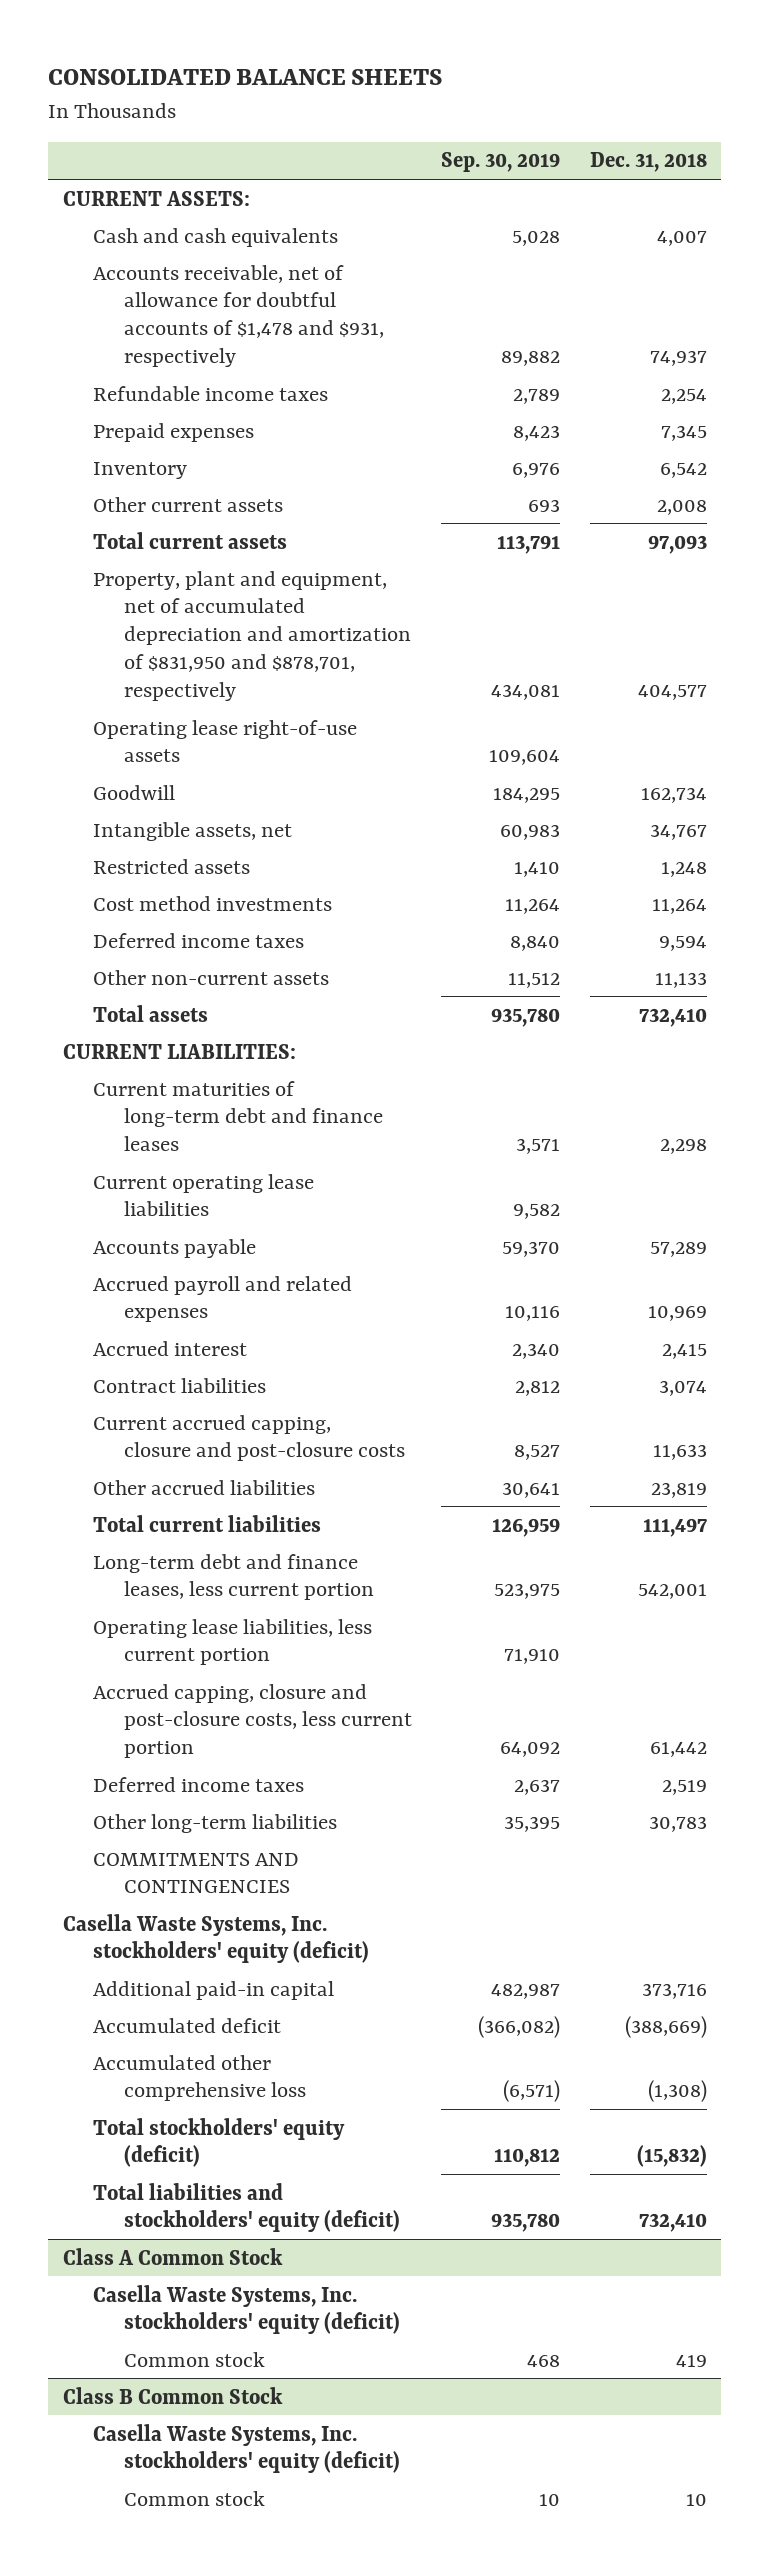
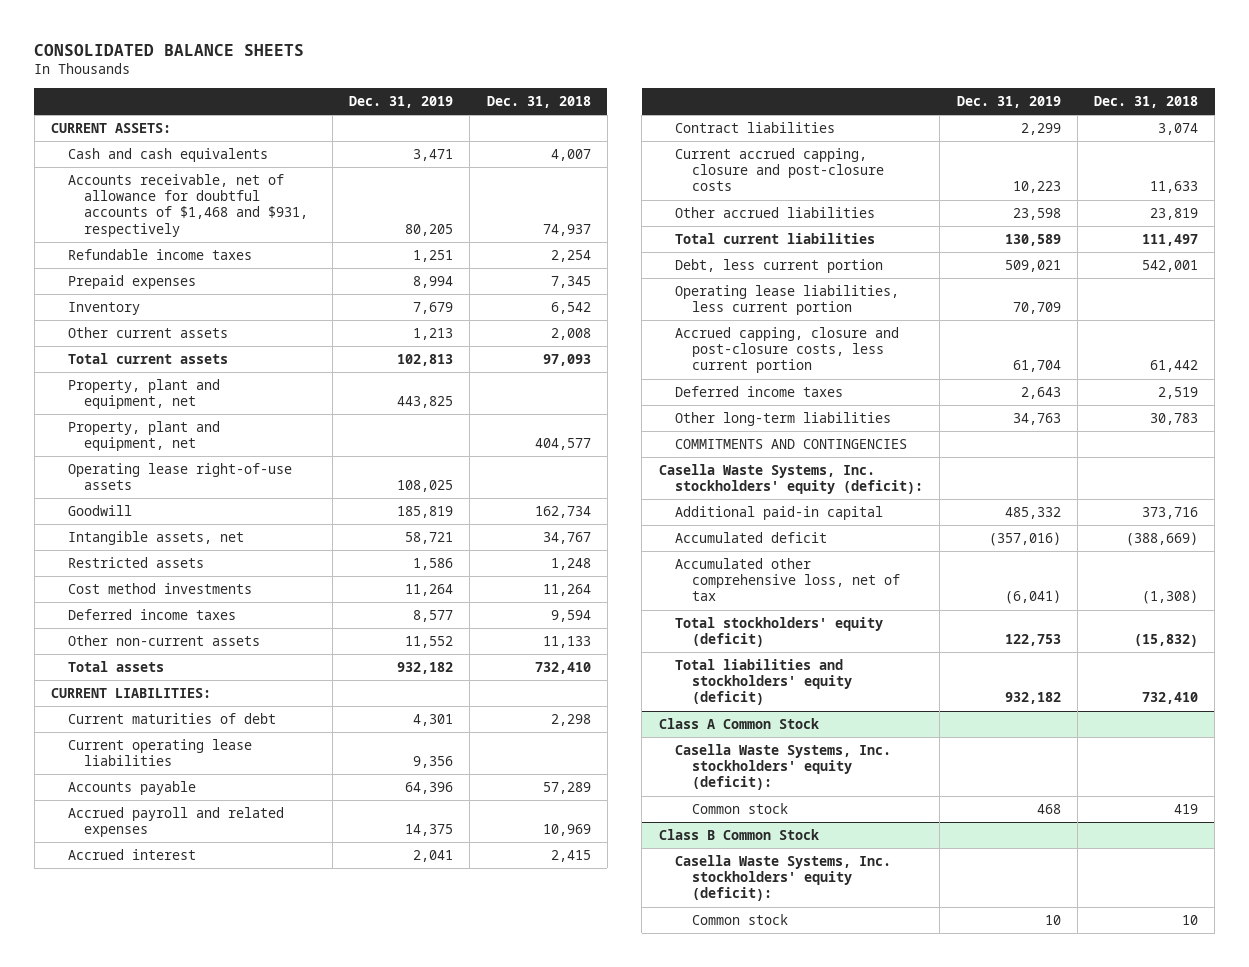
[441,152,561,173] Sep. 30, 2019 -> none
none -> [349,96,454,109] Dec. 31, 2019
[93,264,384,368] Accounts receivable, net of allowance for doubtful accounts of $1,478 and $931, respectively -> [67,174,309,237] Accounts receivable, net of allowance for doubtful accounts of $1,468 and $931, respectively
none -> [67,379,220,410] Property, plant and equipment, net
[93,570,411,701] Property, plant and equipment, net of accumulated depreciation and amortization of $831,950 and $878,701, respectively -> [67,421,220,452] Property, plant and equipment, net
[93,1080,383,1152] Current maturities of long-term debt and finance leases -> [67,713,276,725] Current maturities of debt
[93,1553,374,1601] Long-term debt and finance leases, less current portion -> [675,259,884,274] Debt, less current portion
[62,1913,370,1964] Casella Waste Systems, Inc. stockholders' equity (deficit) -> [658,464,924,495] Casella Waste Systems, Inc. stockholders' equity (deficit):
[93,2054,306,2102] Accumulated other comprehensive loss -> [675,558,900,602] Accumulated other comprehensive loss, net of tax
[93,2284,400,2335] Casella Waste Systems, Inc. stockholders' equity (deficit) -> [675,744,892,791] Casella Waste Systems, Inc. stockholders' equity (deficit):
[93,2423,400,2474] Casella Waste Systems, Inc. stockholders' equity (deficit) -> [675,855,892,902] Casella Waste Systems, Inc. stockholders' equity (deficit):

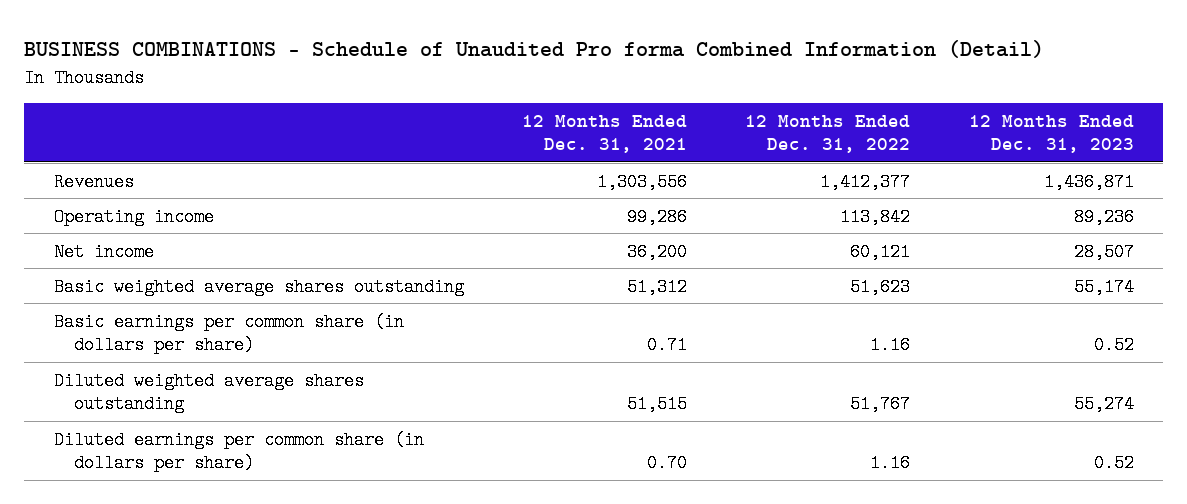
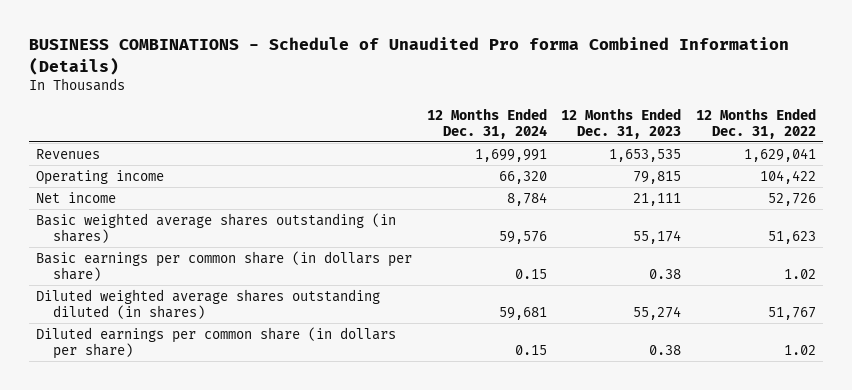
[24,39,1045,58] BUSINESS COMBINATIONS - Schedule of Unaudited Pro forma Combined Information (Detail) -> [29,37,790,75] BUSINESS COMBINATIONS - Schedule of Unaudited Pro forma Combined Information (Details)
[522,114,688,154] 12 Months Ended Dec. 31, 2021 -> none
none -> [426,107,547,139] 12 Months Ended Dec. 31, 2024
[820,172,911,191] 1,412,377 -> [743,147,816,162] 1,629,041
[1043,172,1134,191] 1,436,871 -> [609,148,682,162] 1,653,535
[840,207,911,226] 113,842 -> [759,169,816,184] 104,422
[1073,207,1134,226] 89,236 -> [633,170,682,184] 79,815
[850,242,911,261] 60,121 -> [767,192,816,206] 52,726
[1073,242,1134,261] 28,507 -> [633,192,682,206] 21,111
[53,277,464,296] Basic weighted average shares outstanding -> [36,212,397,243] Basic weighted average shares outstanding (in shares)
[870,336,911,355] 1.16 -> [783,268,816,279] 1.02
[1093,336,1134,355] 0.52 -> [649,268,682,279] 0.38
[53,371,364,414] Diluted weighted average shares outstanding -> [36,288,381,319] Diluted weighted average shares outstanding diluted (in shares)
[870,454,911,473] 1.16 -> [783,344,816,355] 1.02
[1093,454,1134,473] 0.52 -> [649,344,682,355] 0.38

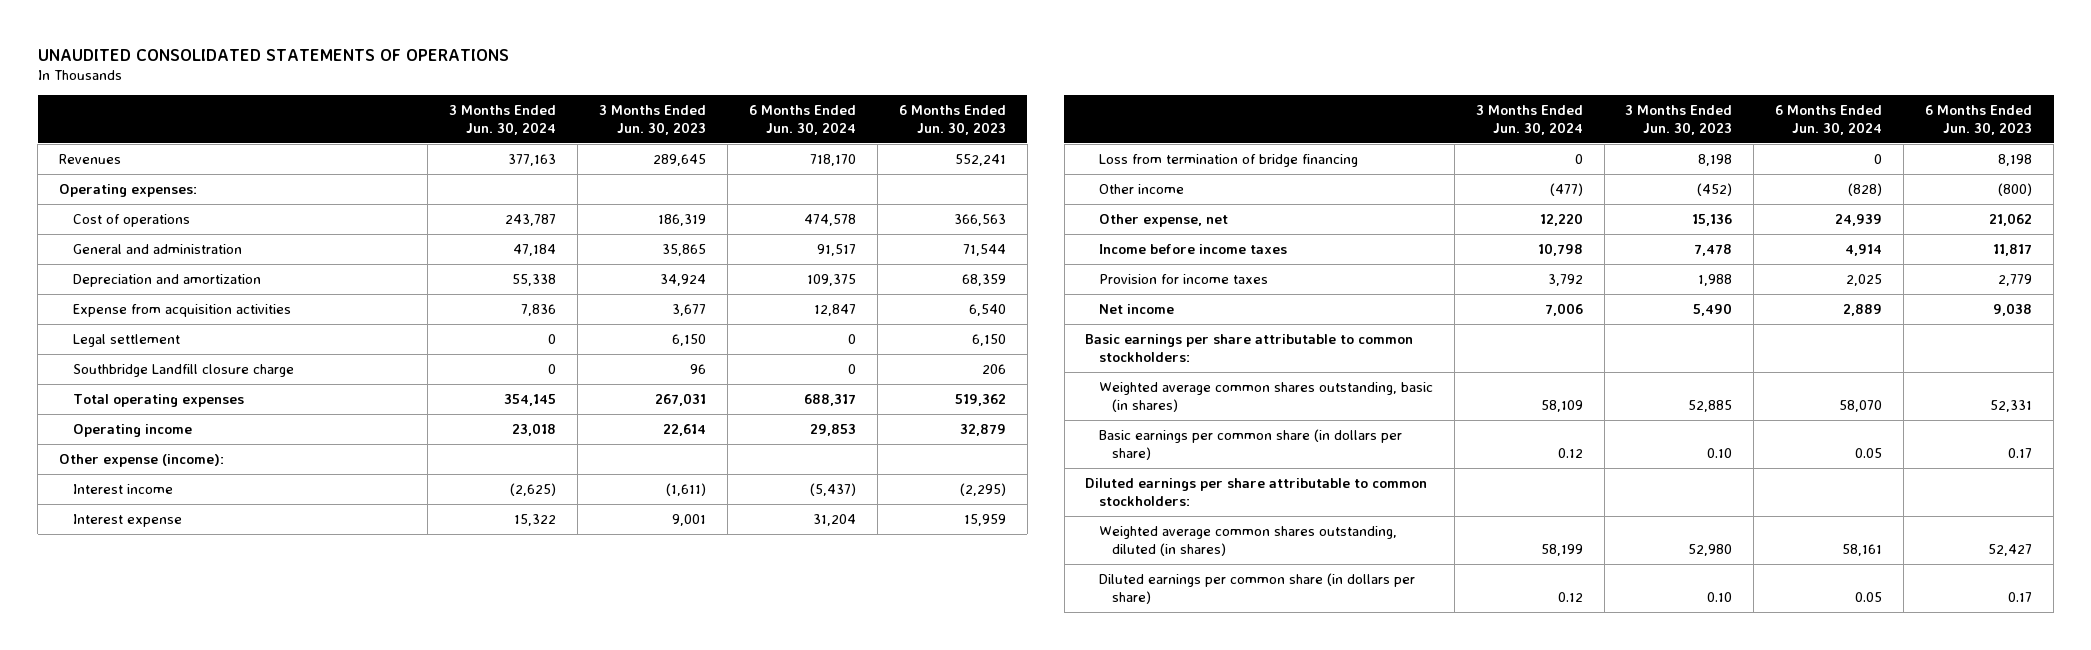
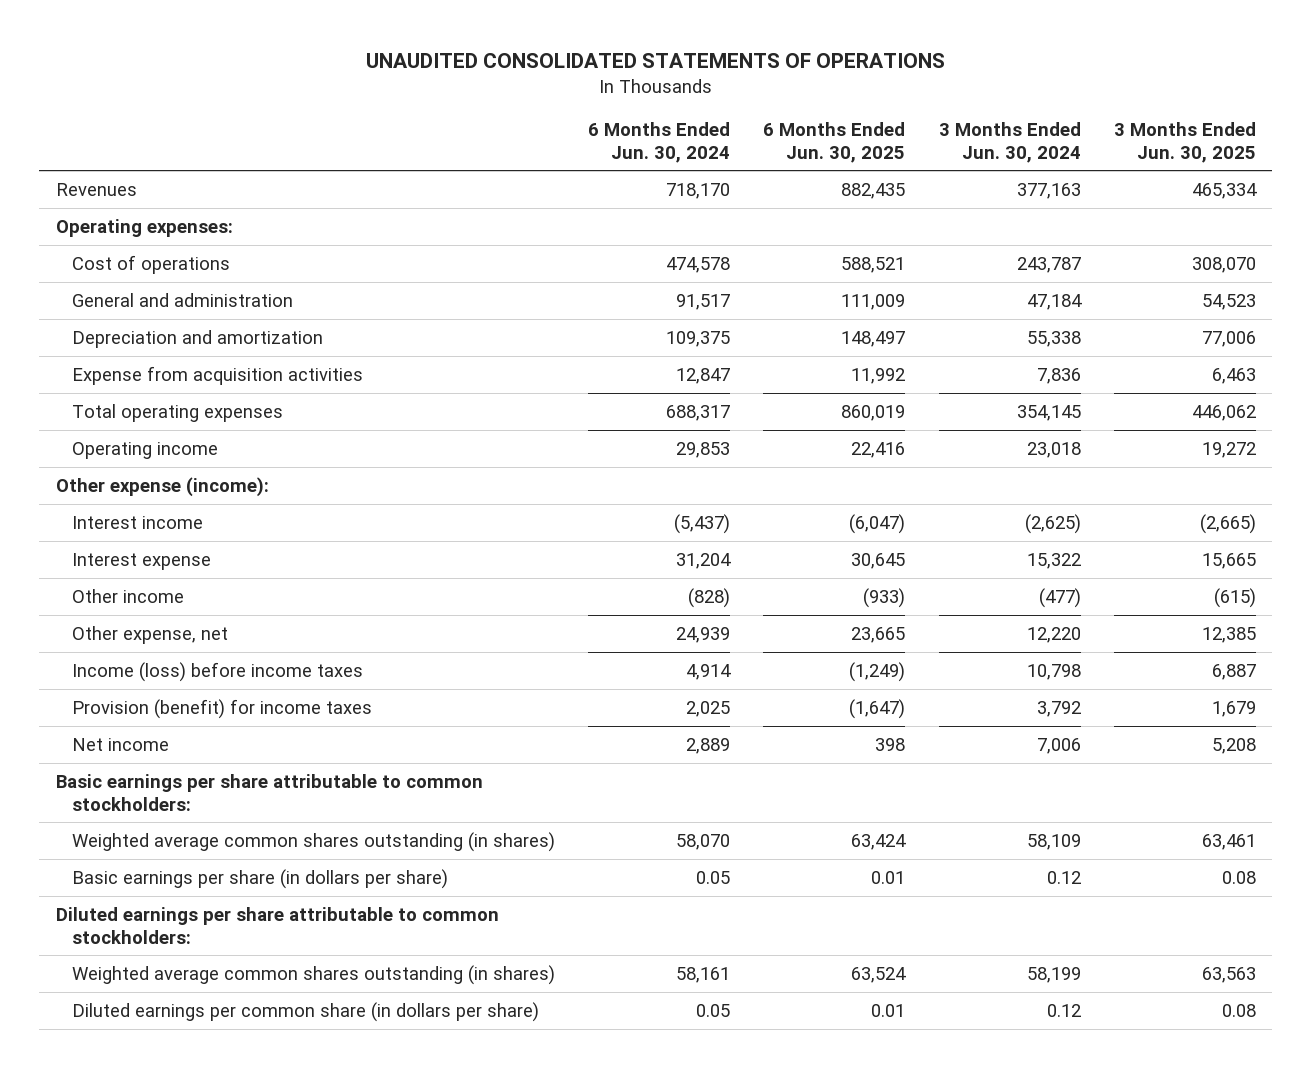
[599,104,707,135] 3 Months Ended Jun. 30, 2023 -> none
[898,104,1006,135] 6 Months Ended Jun. 30, 2023 -> none
none -> [763,121,906,163] 6 Months Ended Jun. 30, 2025
none -> [1113,121,1256,163] 3 Months Ended Jun. 30, 2025
[72,333,180,347] Legal settlement -> none
[72,363,294,377] Southbridge Landfill closure charge -> none
[1098,153,1358,167] Loss from termination of bridge financing -> none
[1098,243,1287,254] Income before income taxes -> [72,661,364,682] Income (loss) before income taxes
[1098,273,1268,284] Provision for income taxes -> [72,698,373,719] Provision (benefit) for income taxes
[1098,381,1433,412] Weighted average common shares outstanding, basic (in shares) -> [72,831,556,852] Weighted average common shares outstanding (in shares)
[1098,428,1402,460] Basic earnings per common share (in dollars per share) -> [72,868,449,889] Basic earnings per share (in dollars per share)
[1098,525,1397,556] Weighted average common shares outstanding, diluted (in shares) -> [72,964,556,985] Weighted average common shares outstanding (in shares)

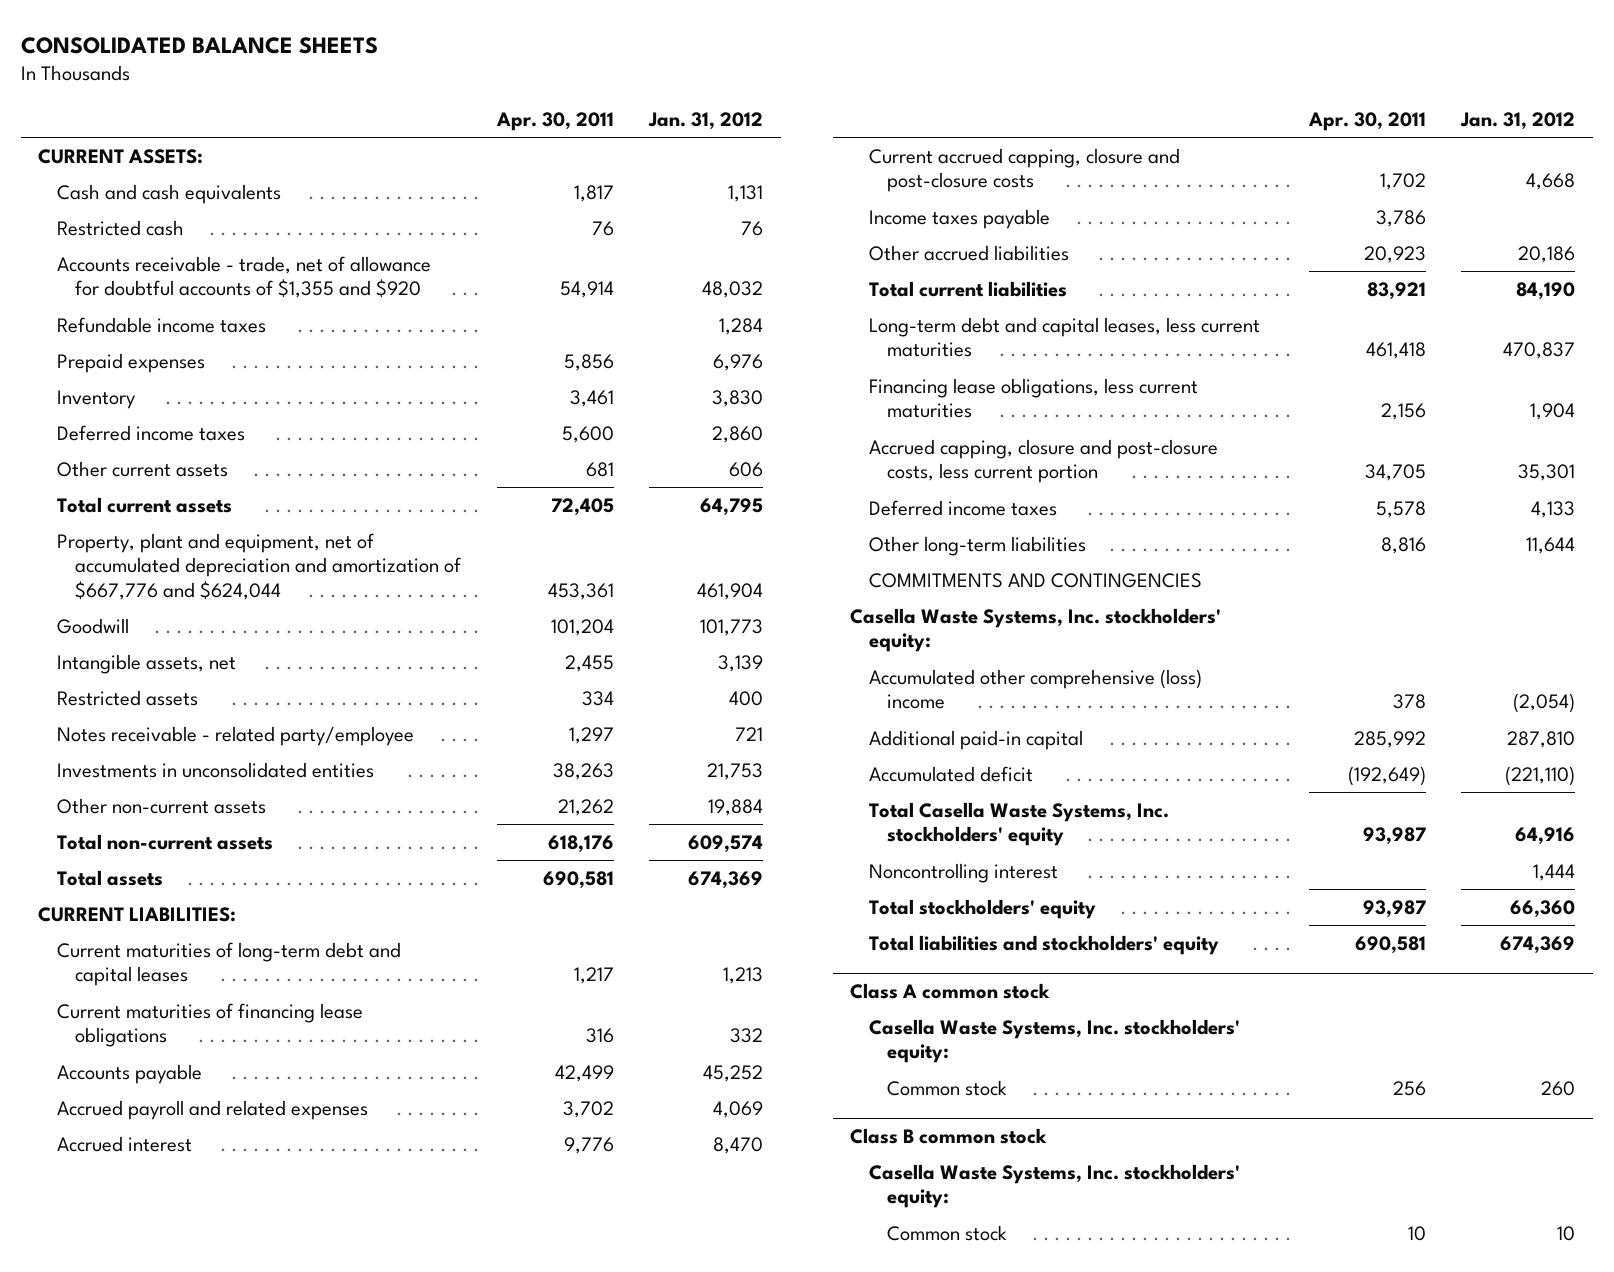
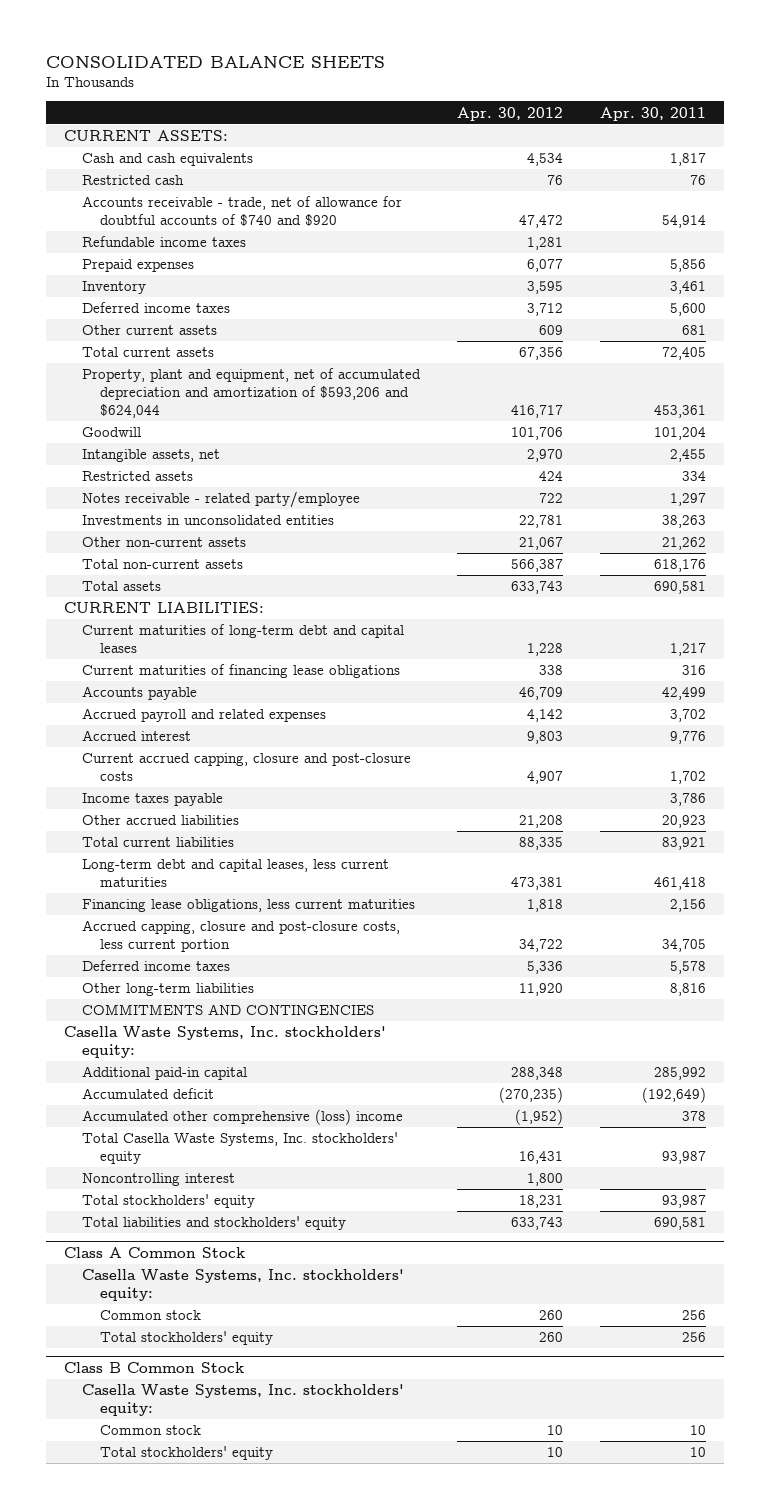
[648,111,764,130] Jan. 31, 2012 -> none
none -> [456,106,563,121] Apr. 30, 2012
[56,255,431,299] Accounts receivable - trade, net of allowance for doubtful accounts of $1,355 and $920 -> [81,196,402,226] Accounts receivable - trade, net of allowance for doubtful accounts of $740 and $920
[56,532,462,600] Property, plant and equipment, net of accumulated depreciation and amortization of $667,776 and $624,044 -> [81,368,421,418] Property, plant and equipment, net of accumulated depreciation and amortization of $593,206 and $624,044
[868,668,1202,710] Accumulated other comprehensive (loss) income -> [81,1109,403,1126] Accumulated other comprehensive (loss) income
[850,983,1051,1000] Class A common stock -> [64,1246,246,1258] Class A Common Stock
none -> [99,1331,273,1346] Total stockholders' equity
[850,1128,1048,1145] Class B common stock -> [64,1361,245,1373] Class B Common Stock
none -> [99,1446,273,1461] Total stockholders' equity

